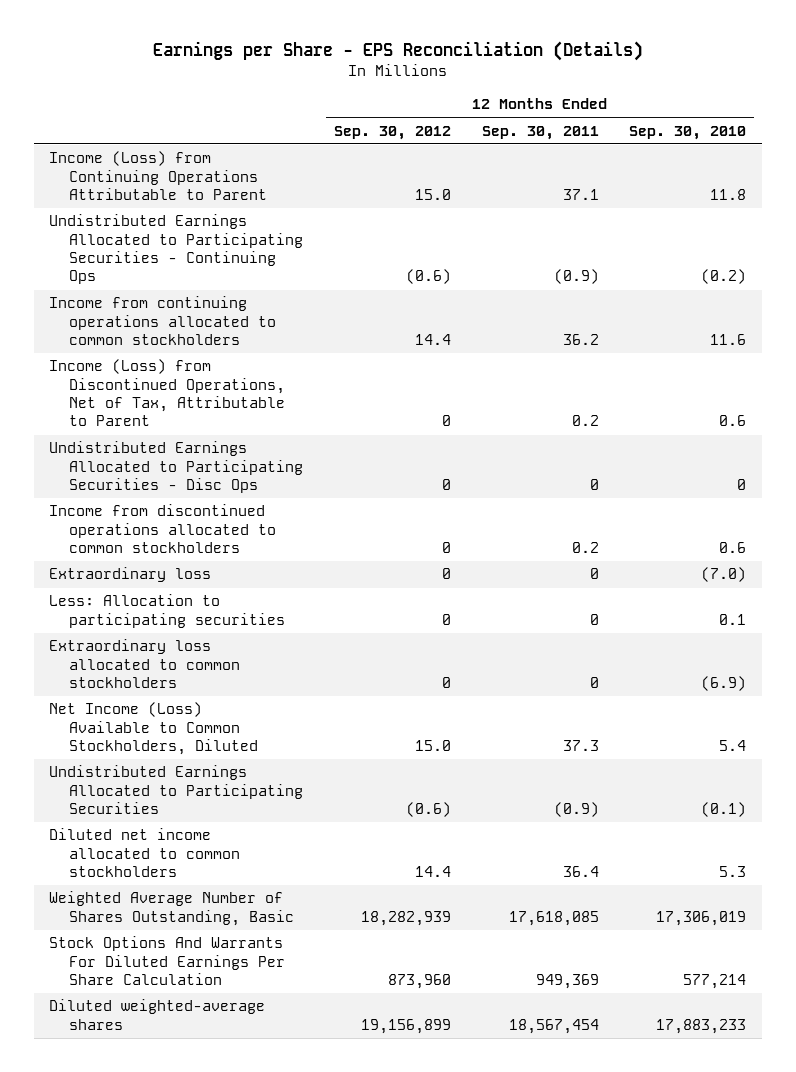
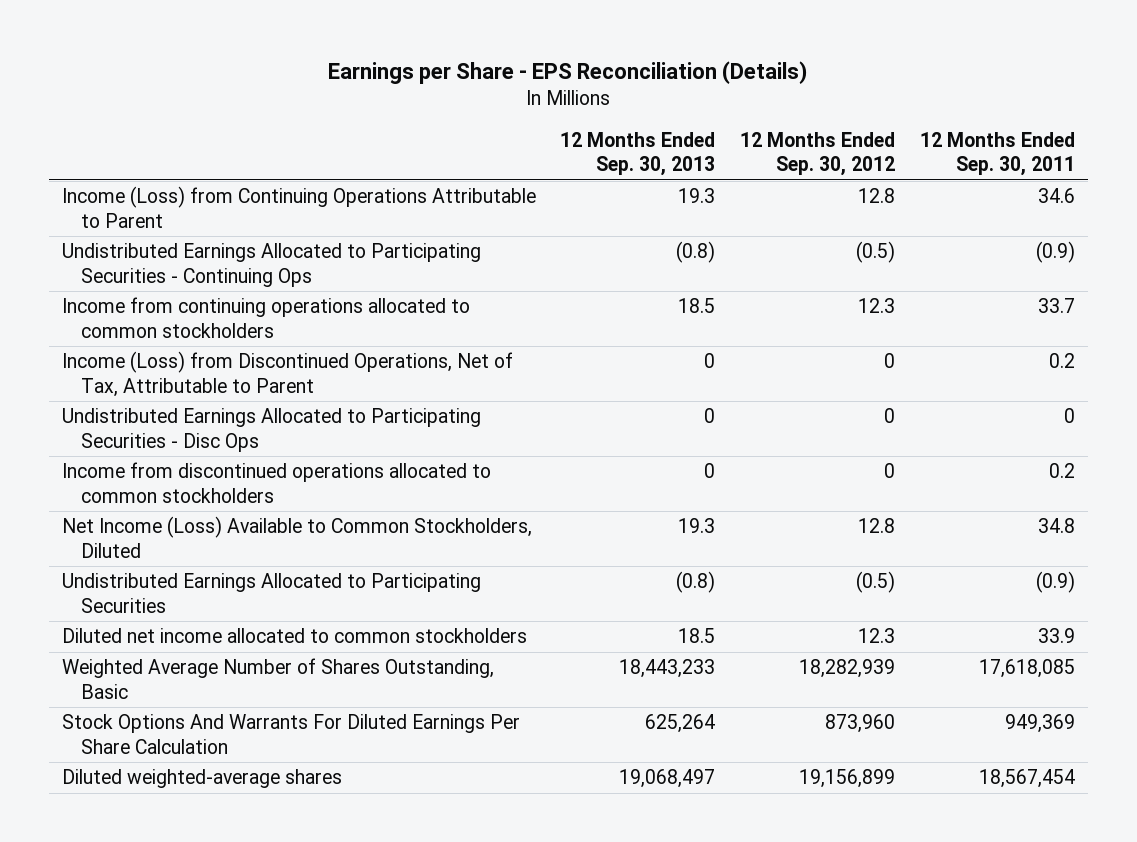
[629,125,747,140] Sep. 30, 2010 -> none
none -> [560,131,716,177] 12 Months Ended Sep. 30, 2013
[414,189,451,201] 15.0 -> [858,188,896,204] 12.8
[562,189,599,201] 37.1 -> [1038,188,1076,204] 34.6
[405,269,451,285] (0.6) -> [856,241,896,264] (0.5)
[414,334,451,346] 14.4 -> [858,298,896,314] 12.3
[562,334,599,346] 36.2 -> [1038,298,1076,314] 33.7
[49,567,212,583] Extraordinary loss -> none
[49,594,285,628] Less: Allocation to participating securities -> none
[49,639,240,689] Extraordinary loss allocated to common stockholders -> none
[414,740,451,752] 15.0 -> [858,518,896,534] 12.8
[562,740,599,752] 37.3 -> [1038,518,1076,534] 34.8
[405,802,451,818] (0.6) -> [856,571,896,594] (0.5)
[414,866,451,878] 14.4 -> [858,628,896,644] 12.3
[562,866,599,878] 36.4 -> [1038,628,1076,644] 33.9

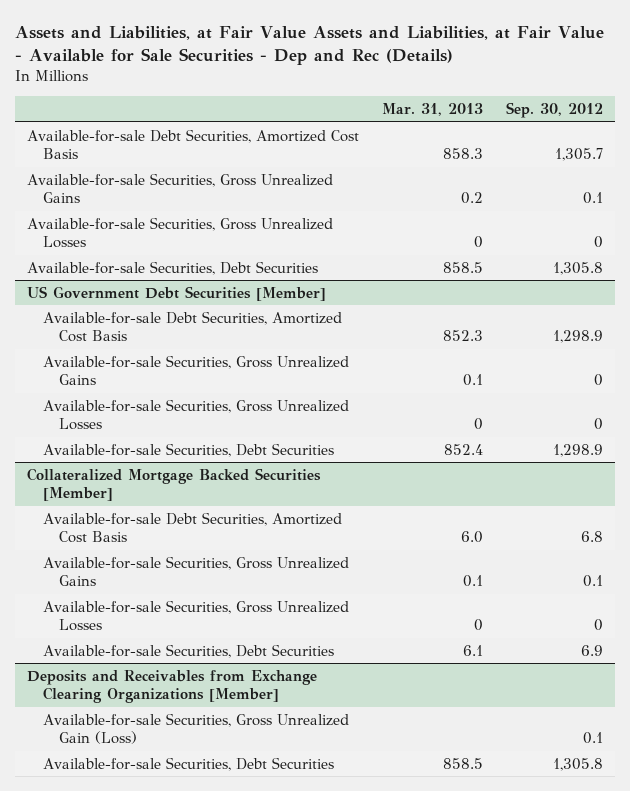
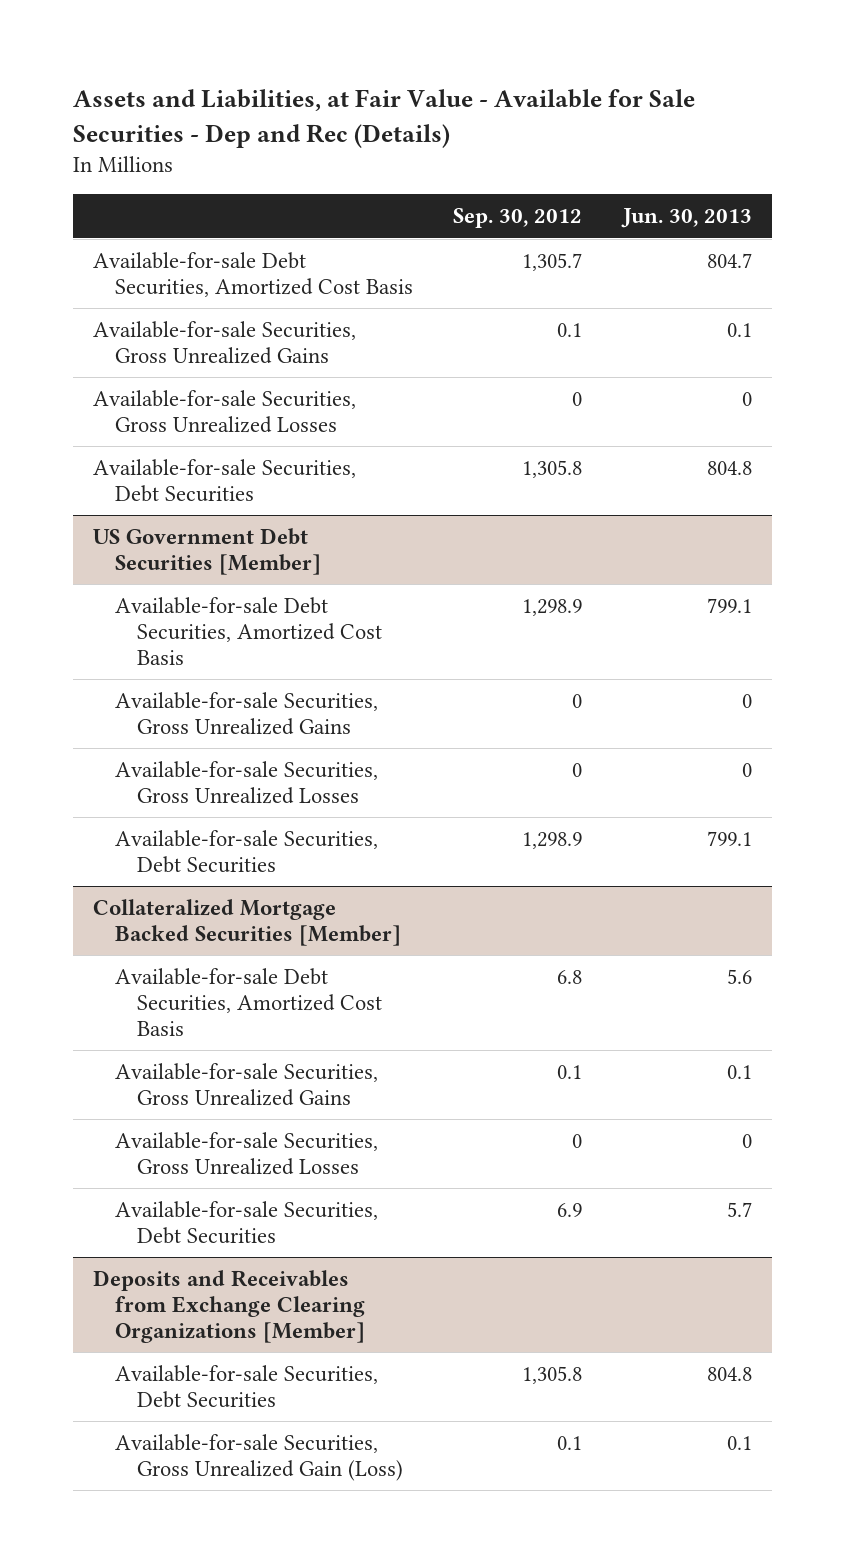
[15,26,605,66] Assets and Liabilities, at Fair Value Assets and Liabilities, at Fair Value - Available for Sale Securities - Dep and Rec (Details) -> [72,89,695,148] Assets and Liabilities, at Fair Value - Available for Sale Securities - Dep and Rec (Details)
[381,102,483,116] Mar. 31, 2013 -> none
none -> [621,208,753,229] Jun. 30, 2013
[43,712,350,745] Available-for-sale Securities, Gross Unrealized Gain (Loss) -> [114,1433,403,1481] Available-for-sale Securities, Gross Unrealized Gain (Loss)

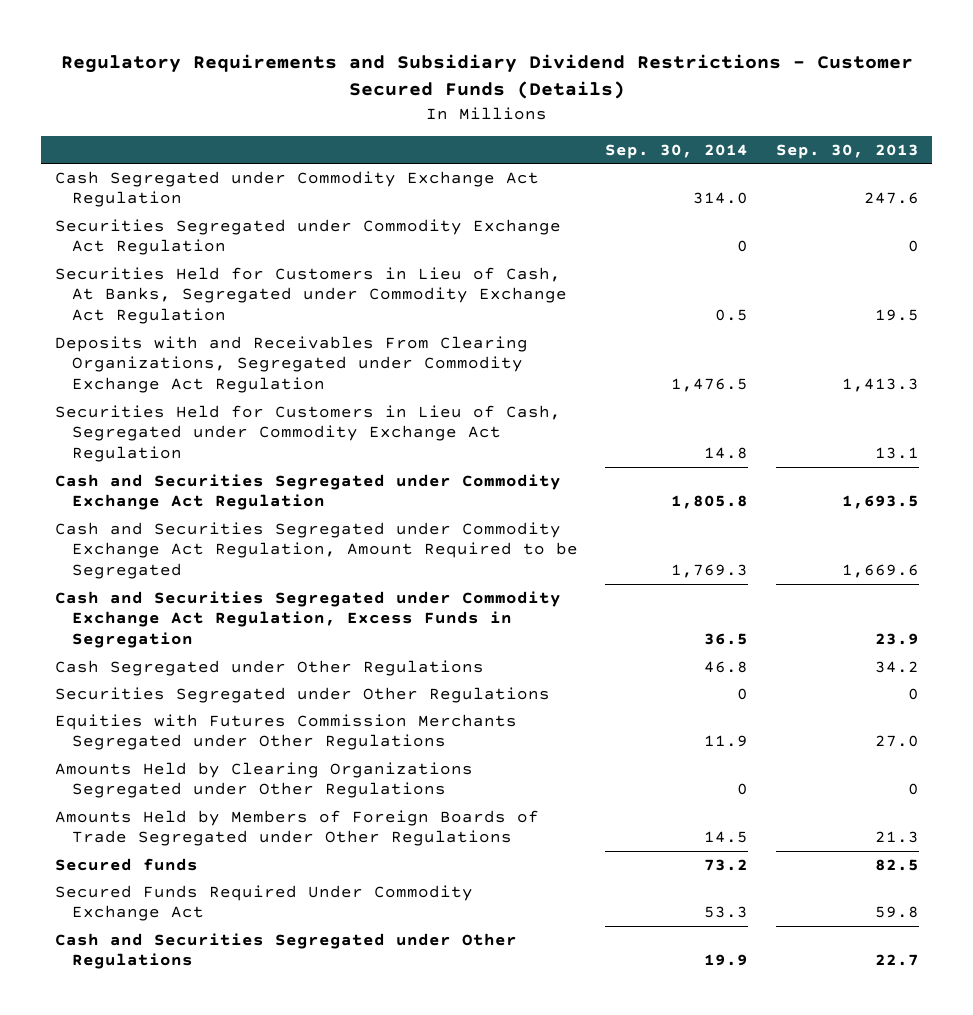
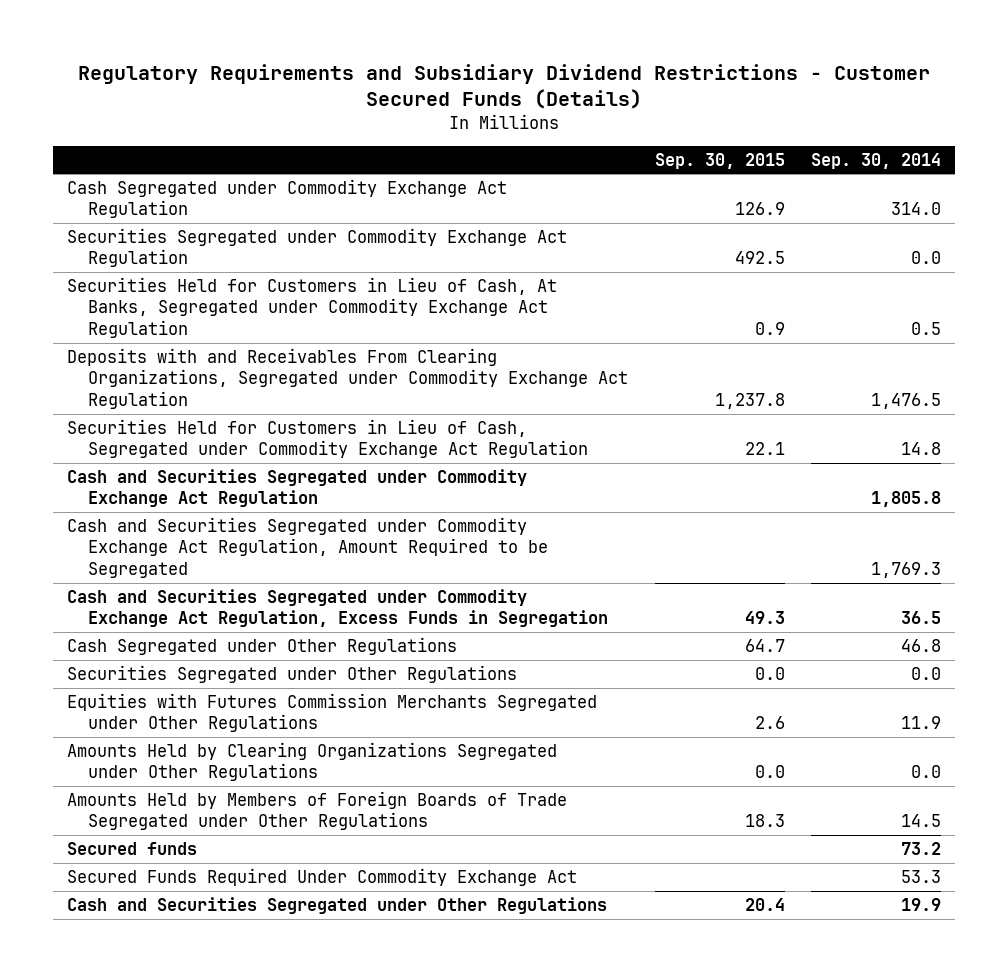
[775,144,919,160] Sep. 30, 2013 -> none
none -> [654,152,785,169] Sep. 30, 2015
[737,240,749,253] 0 -> [911,251,942,265] 0.0
[737,687,749,700] 0 -> [911,666,942,680] 0.0
[737,783,749,796] 0 -> [911,765,942,779] 0.0

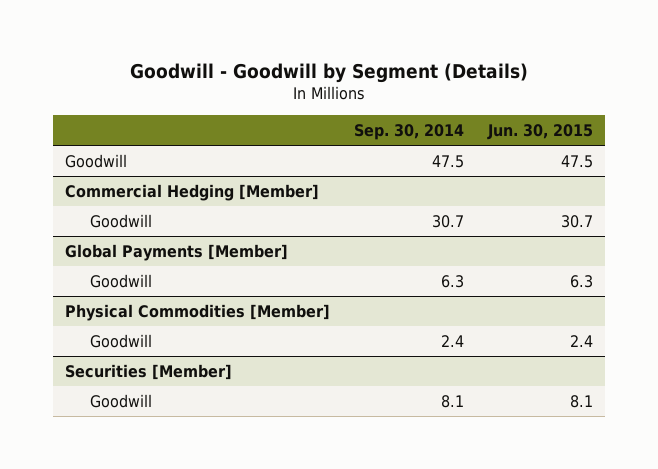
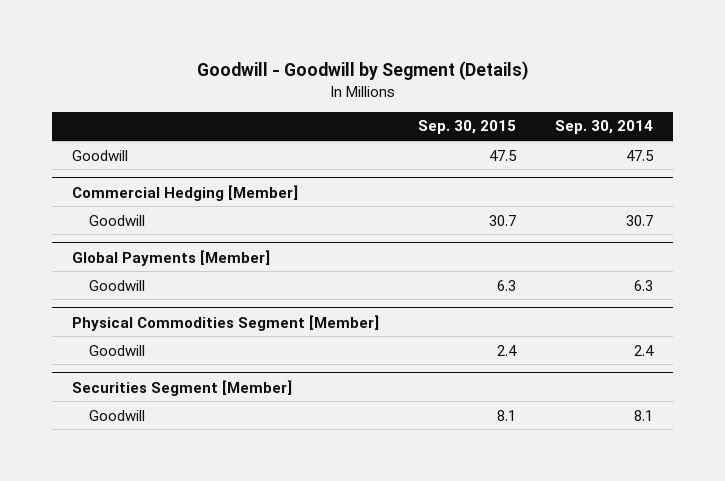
[487,124,594,141] Jun. 30, 2015 -> none
none -> [418,120,517,135] Sep. 30, 2015
[64,303,330,321] Physical Commodities [Member] -> [71,314,379,331] Physical Commodities Segment [Member]
[64,363,232,380] Securities [Member] -> [71,379,292,396] Securities Segment [Member]

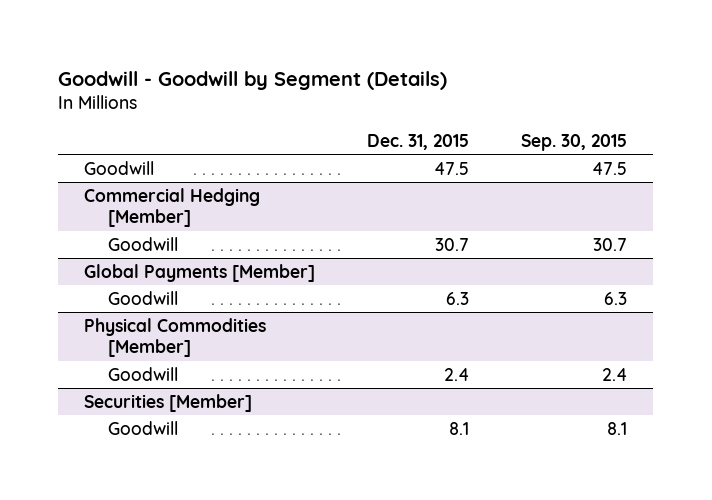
[555,120,654,135] Sep. 30, 2014 -> none
none -> [367,133,470,150] Dec. 31, 2015
[71,314,379,331] Physical Commodities Segment [Member] -> [84,317,267,358] Physical Commodities [Member]
[71,379,292,396] Securities Segment [Member] -> [84,393,253,412] Securities [Member]

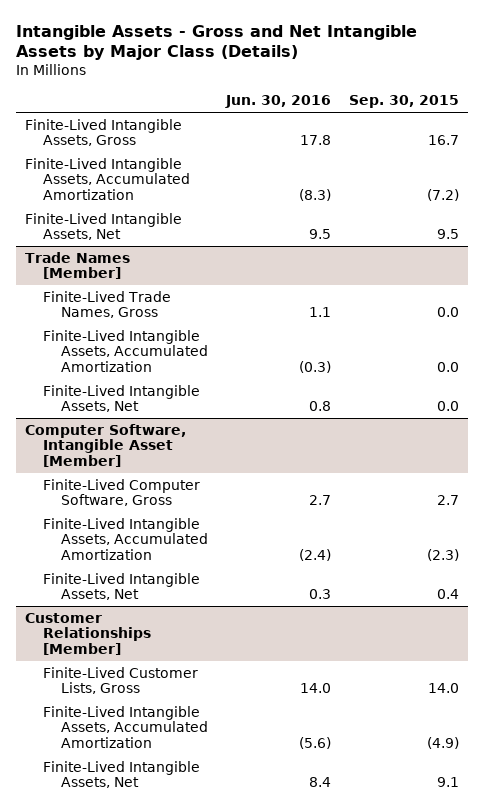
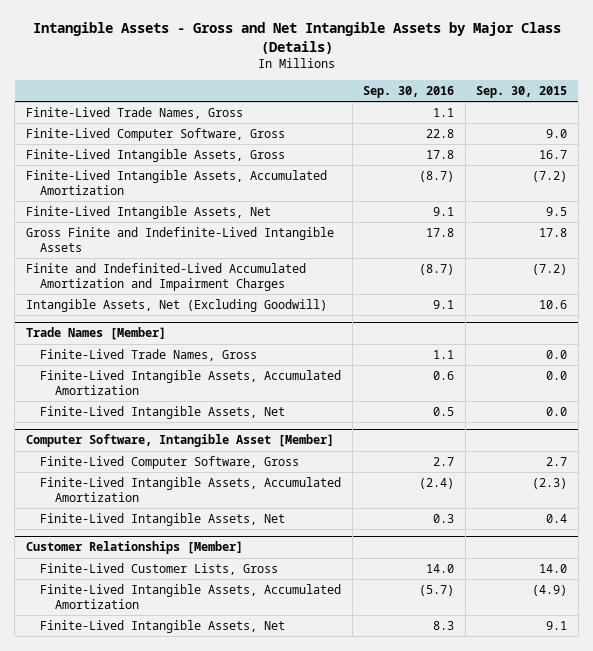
[224,95,331,109] Jun. 30, 2016 -> none
none -> [363,85,455,98] Sep. 30, 2016
none -> [25,106,243,119] Finite-Lived Trade Names, Gross
none -> [25,127,285,141] Finite-Lived Computer Software, Gross
none -> [25,226,334,252] Gross Finite and Indefinite-Lived Intangible Assets
none -> [25,262,306,291] Finite and Indefinited-Lived Accumulated Amortization and Impairment Charges
none -> [25,298,327,312] Intangible Assets, Net (Excluding Goodwill)

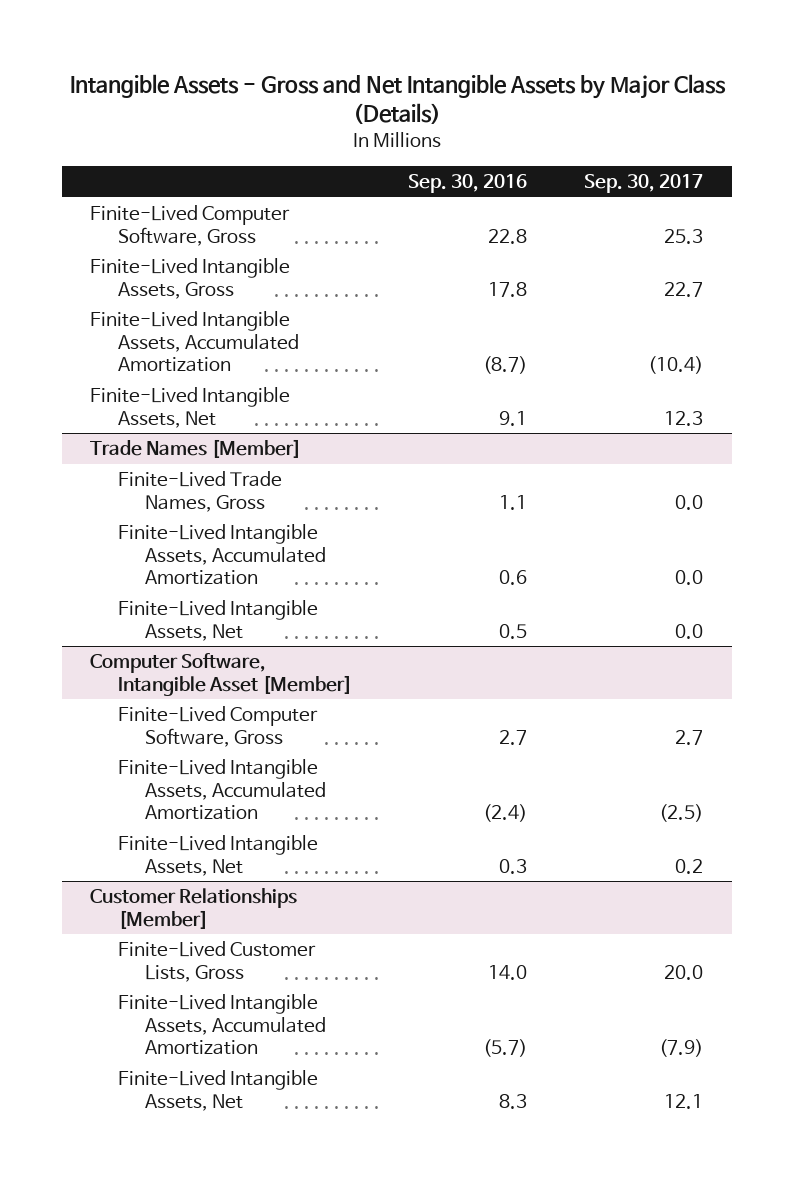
[476,85,568,98] Sep. 30, 2015 -> none
none -> [584,174,704,194] Sep. 30, 2017
[25,106,243,119] Finite-Lived Trade Names, Gross -> none
[25,226,334,252] Gross Finite and Indefinite-Lived Intangible Assets -> none
[25,262,306,291] Finite and Indefinited-Lived Accumulated Amortization and Impairment Charges -> none
[25,298,327,312] Intangible Assets, Net (Excluding Goodwill) -> none

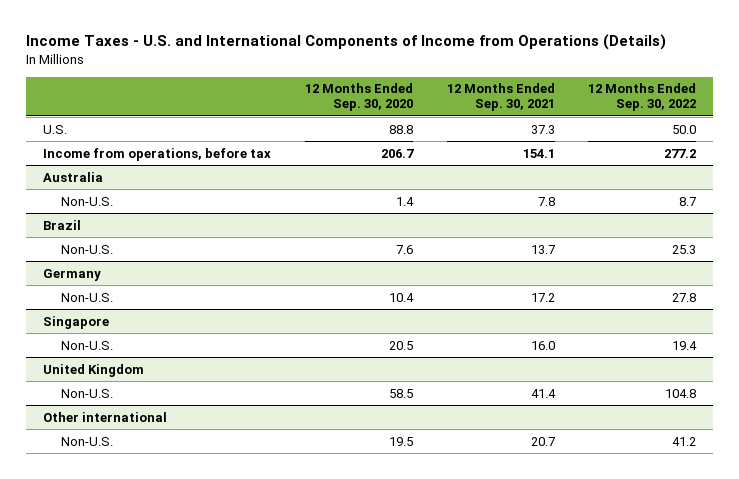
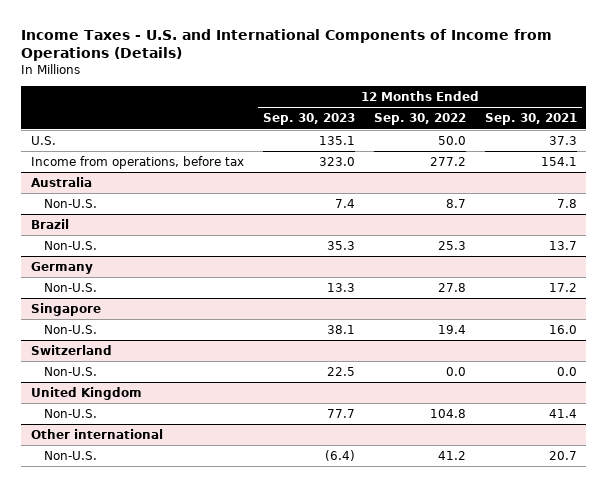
[304,83,413,112] 12 Months Ended Sep. 30, 2020 -> none
none -> [262,113,355,126] Sep. 30, 2023
none -> [30,345,112,356] Switzerland
none -> [43,367,97,377] Non-U.S.

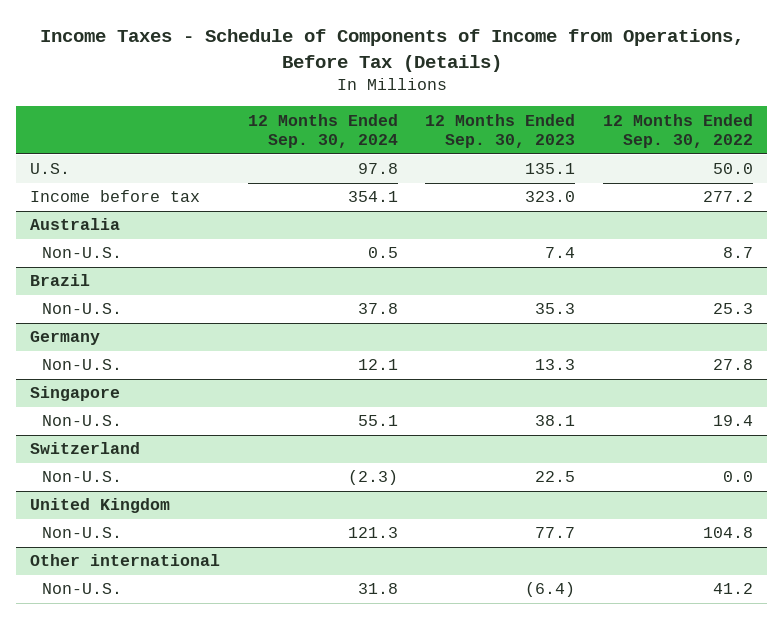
[21,28,553,62] Income Taxes - U.S. and International Components of Income from Operations (Details) -> [39,28,744,72] Income Taxes - Schedule of Components of Income from Operations, Before Tax (Details)
[484,113,577,126] Sep. 30, 2021 -> none
none -> [247,113,398,149] 12 Months Ended Sep. 30, 2024
[30,156,244,170] Income from operations, before tax -> [30,190,201,203] Income before tax

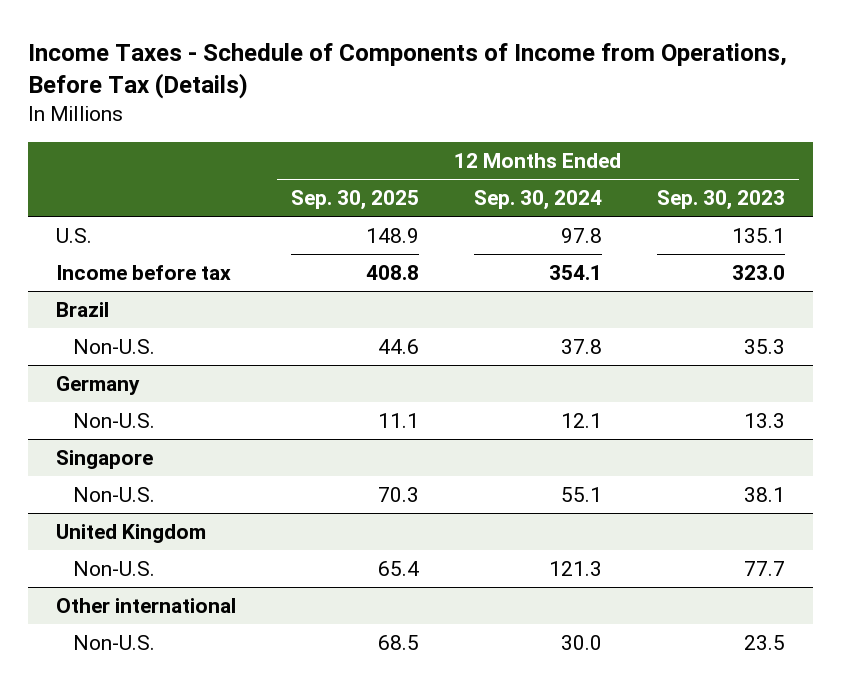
[603,113,754,149] 12 Months Ended Sep. 30, 2022 -> none
none -> [290,190,419,211] Sep. 30, 2025
[30,218,121,231] Australia -> none
[41,247,122,259] Non-U.S. -> none
[30,442,141,455] Switzerland -> none
[41,471,122,483] Non-U.S. -> none
[357,583,398,595] 31.8 -> [561,634,603,650] 30.0
[525,582,576,598] (6.4) -> [744,634,786,650] 23.5

